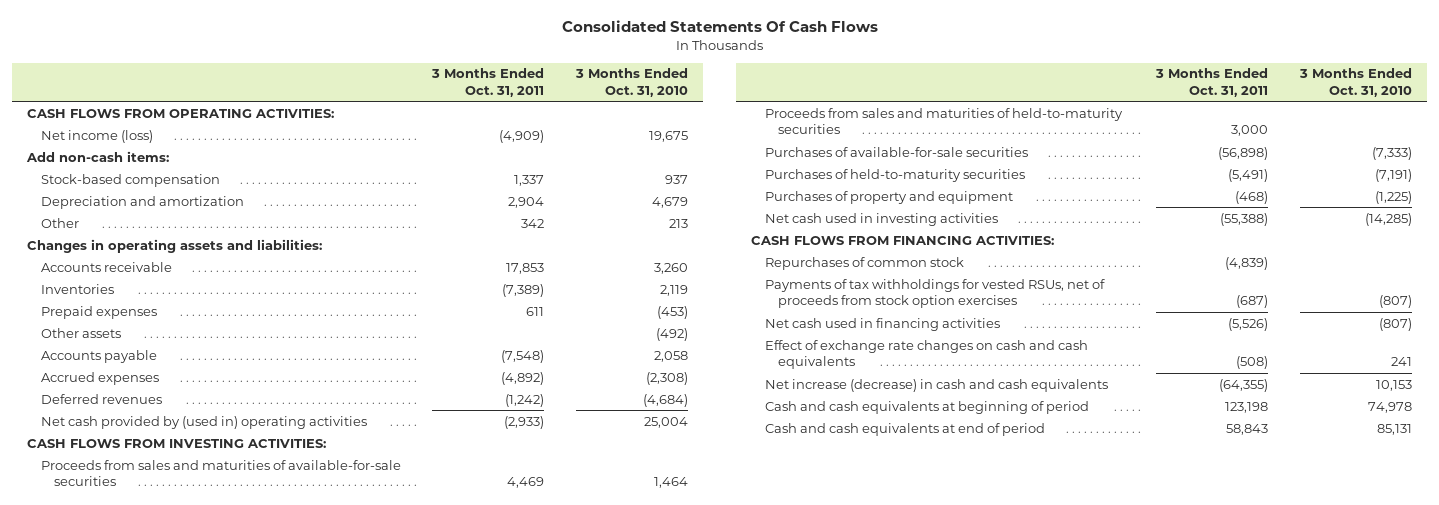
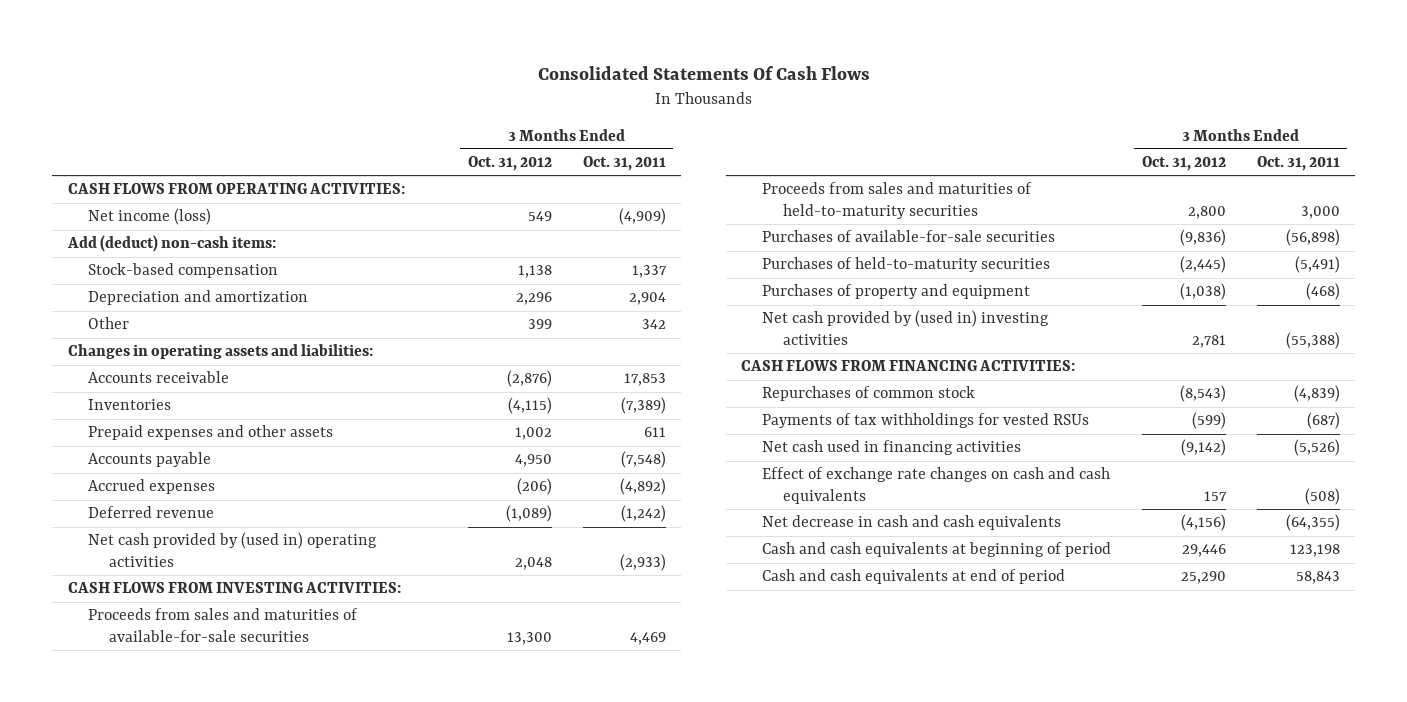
[574,68,688,97] 3 Months Ended Oct. 31, 2010 -> none
none -> [468,156,553,172] Oct. 31, 2012
[26,150,170,162] Add non-cash items: -> [66,235,276,253] Add (deduct) non-cash items:
[40,327,121,338] Other assets -> none
[40,305,157,319] Prepaid expenses -> [88,425,334,441] Prepaid expenses and other assets
[40,393,162,404] Deferred revenues -> [88,506,215,519] Deferred revenue
[764,212,998,226] Net cash used in investing activities -> [762,310,1050,346] Net cash provided by (used in) investing activities
[764,278,1105,309] Payments of tax withholdings for vested RSUs, net of proceeds from stock option exercises -> [762,413,1090,429] Payments of tax withholdings for vested RSUs
[764,378,1108,392] Net increase (decrease) in cash and cash equivalents -> [762,515,1062,531] Net decrease in cash and cash equivalents

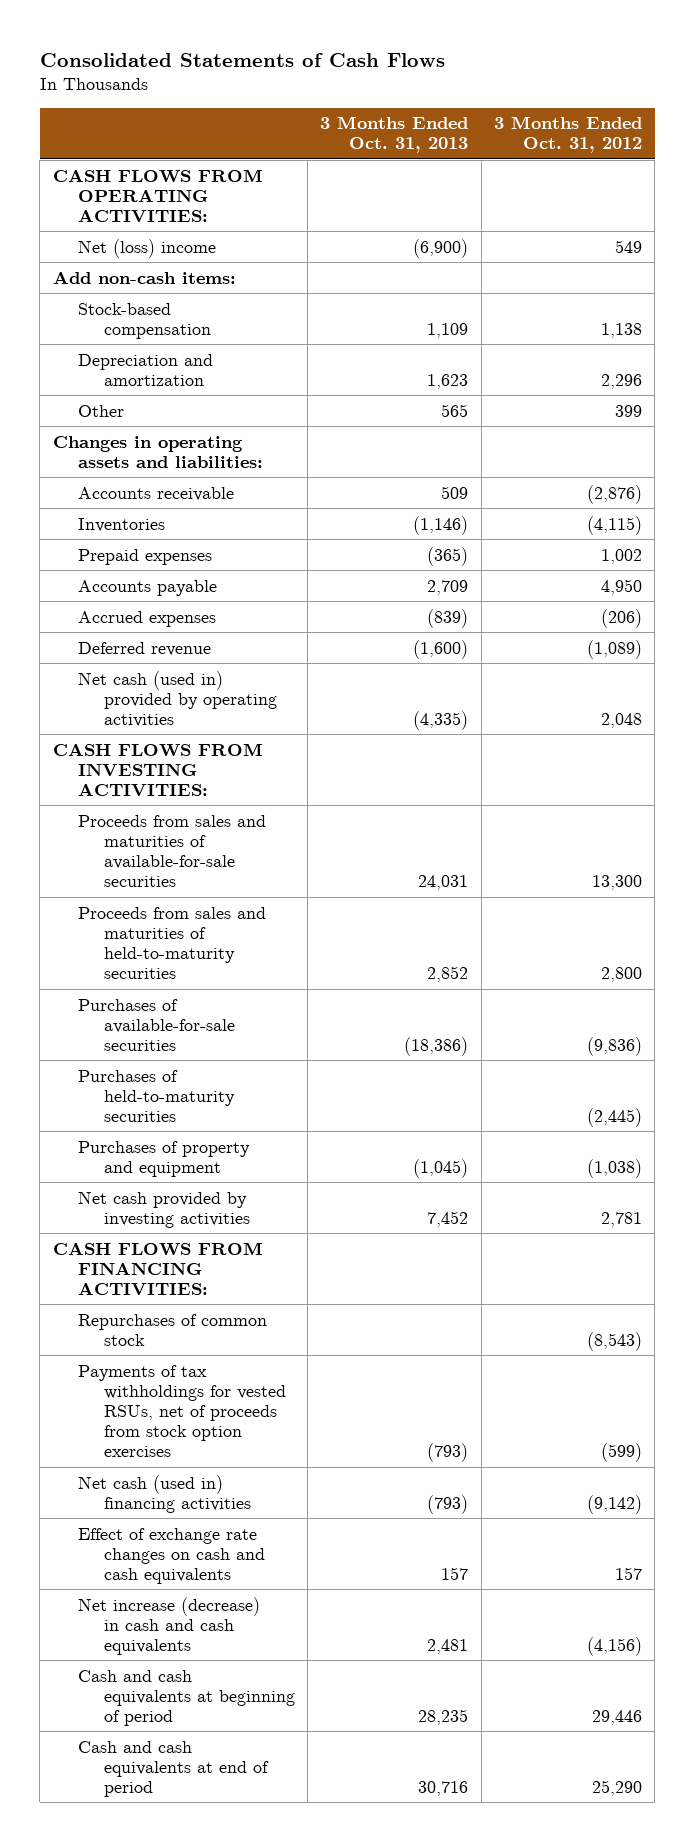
[537,66,870,81] Consolidated Statements Of Cash Flows -> [39,52,445,67] Consolidated Statements of Cash Flows
[582,156,666,172] Oct. 31, 2011 -> none
none -> [320,116,469,154] 3 Months Ended Oct. 31, 2013
[88,208,212,226] Net income (loss) -> [78,238,217,258] Net (loss) income
[66,235,276,253] Add (deduct) non-cash items: -> [52,270,236,284] Add non-cash items:
[88,425,334,441] Prepaid expenses and other assets -> none
none -> [78,548,213,565] Prepaid expenses
[88,532,378,568] Net cash provided by (used in) operating activities -> [78,670,277,727] Net cash (used in) provided by operating activities
[762,310,1050,346] Net cash provided by (used in) investing activities -> [78,1190,250,1228] Net cash provided by investing activities
[762,413,1090,429] Payments of tax withholdings for vested RSUs -> [78,1364,286,1458] Payments of tax withholdings for vested RSUs, net of proceeds from stock option exercises
[762,440,1022,456] Net cash used in financing activities -> [78,1474,251,1513] Net cash (used in) financing activities
[762,515,1062,531] Net decrease in cash and cash equivalents -> [78,1596,261,1655] Net increase (decrease) in cash and cash equivalents

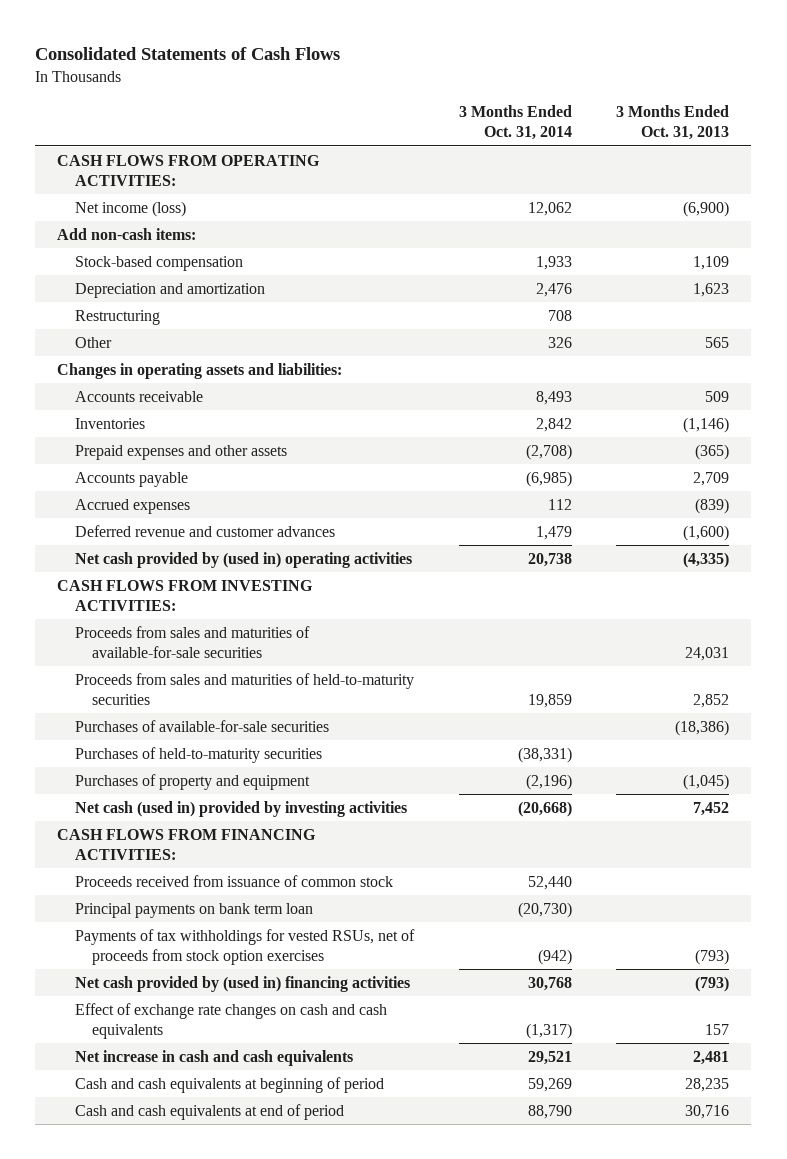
[493,116,642,154] 3 Months Ended Oct. 31, 2012 -> none
none -> [458,105,572,141] 3 Months Ended Oct. 31, 2014
[78,238,217,258] Net (loss) income -> [74,200,186,217] Net income (loss)
none -> [74,309,160,325] Restructuring
[78,548,213,565] Prepaid expenses -> [74,444,287,460] Prepaid expenses and other assets
[78,641,212,656] Deferred revenue -> [74,524,335,537] Deferred revenue and customer advances
[78,670,277,727] Net cash (used in) provided by operating activities -> [74,551,412,568] Net cash provided by (used in) operating activities
[78,1190,250,1228] Net cash provided by investing activities -> [74,800,407,817] Net cash (used in) provided by investing activities
[78,1313,268,1346] Repurchases of common stock -> none
none -> [74,874,393,887] Proceeds received from issuance of common stock
none -> [74,902,313,918] Principal payments on bank term loan
[78,1474,251,1513] Net cash (used in) financing activities -> [74,975,410,992] Net cash provided by (used in) financing activities
[78,1596,261,1655] Net increase (decrease) in cash and cash equivalents -> [74,1049,353,1066] Net increase in cash and cash equivalents

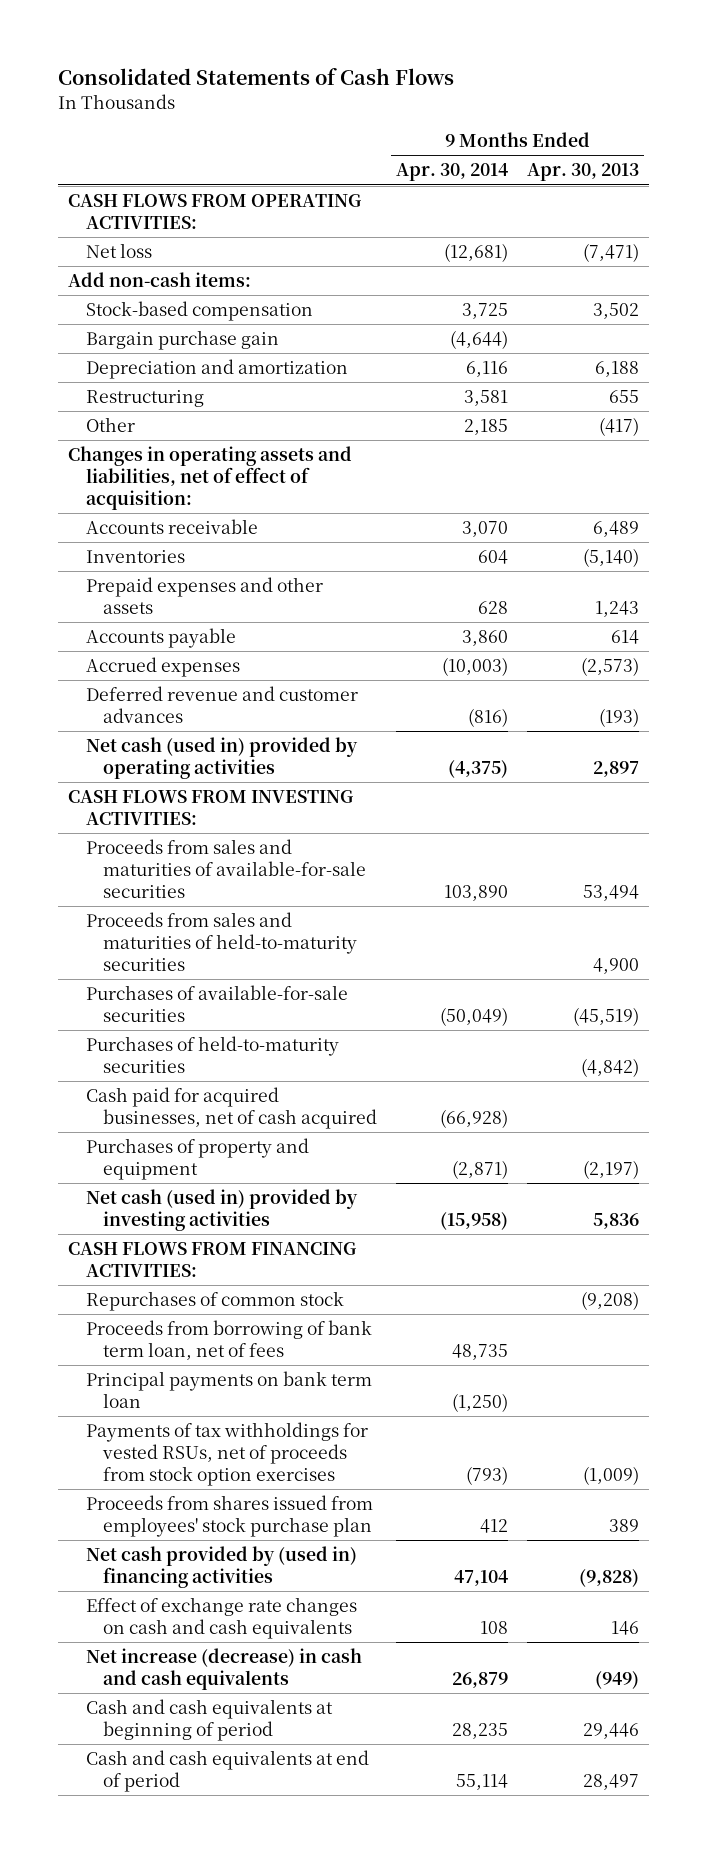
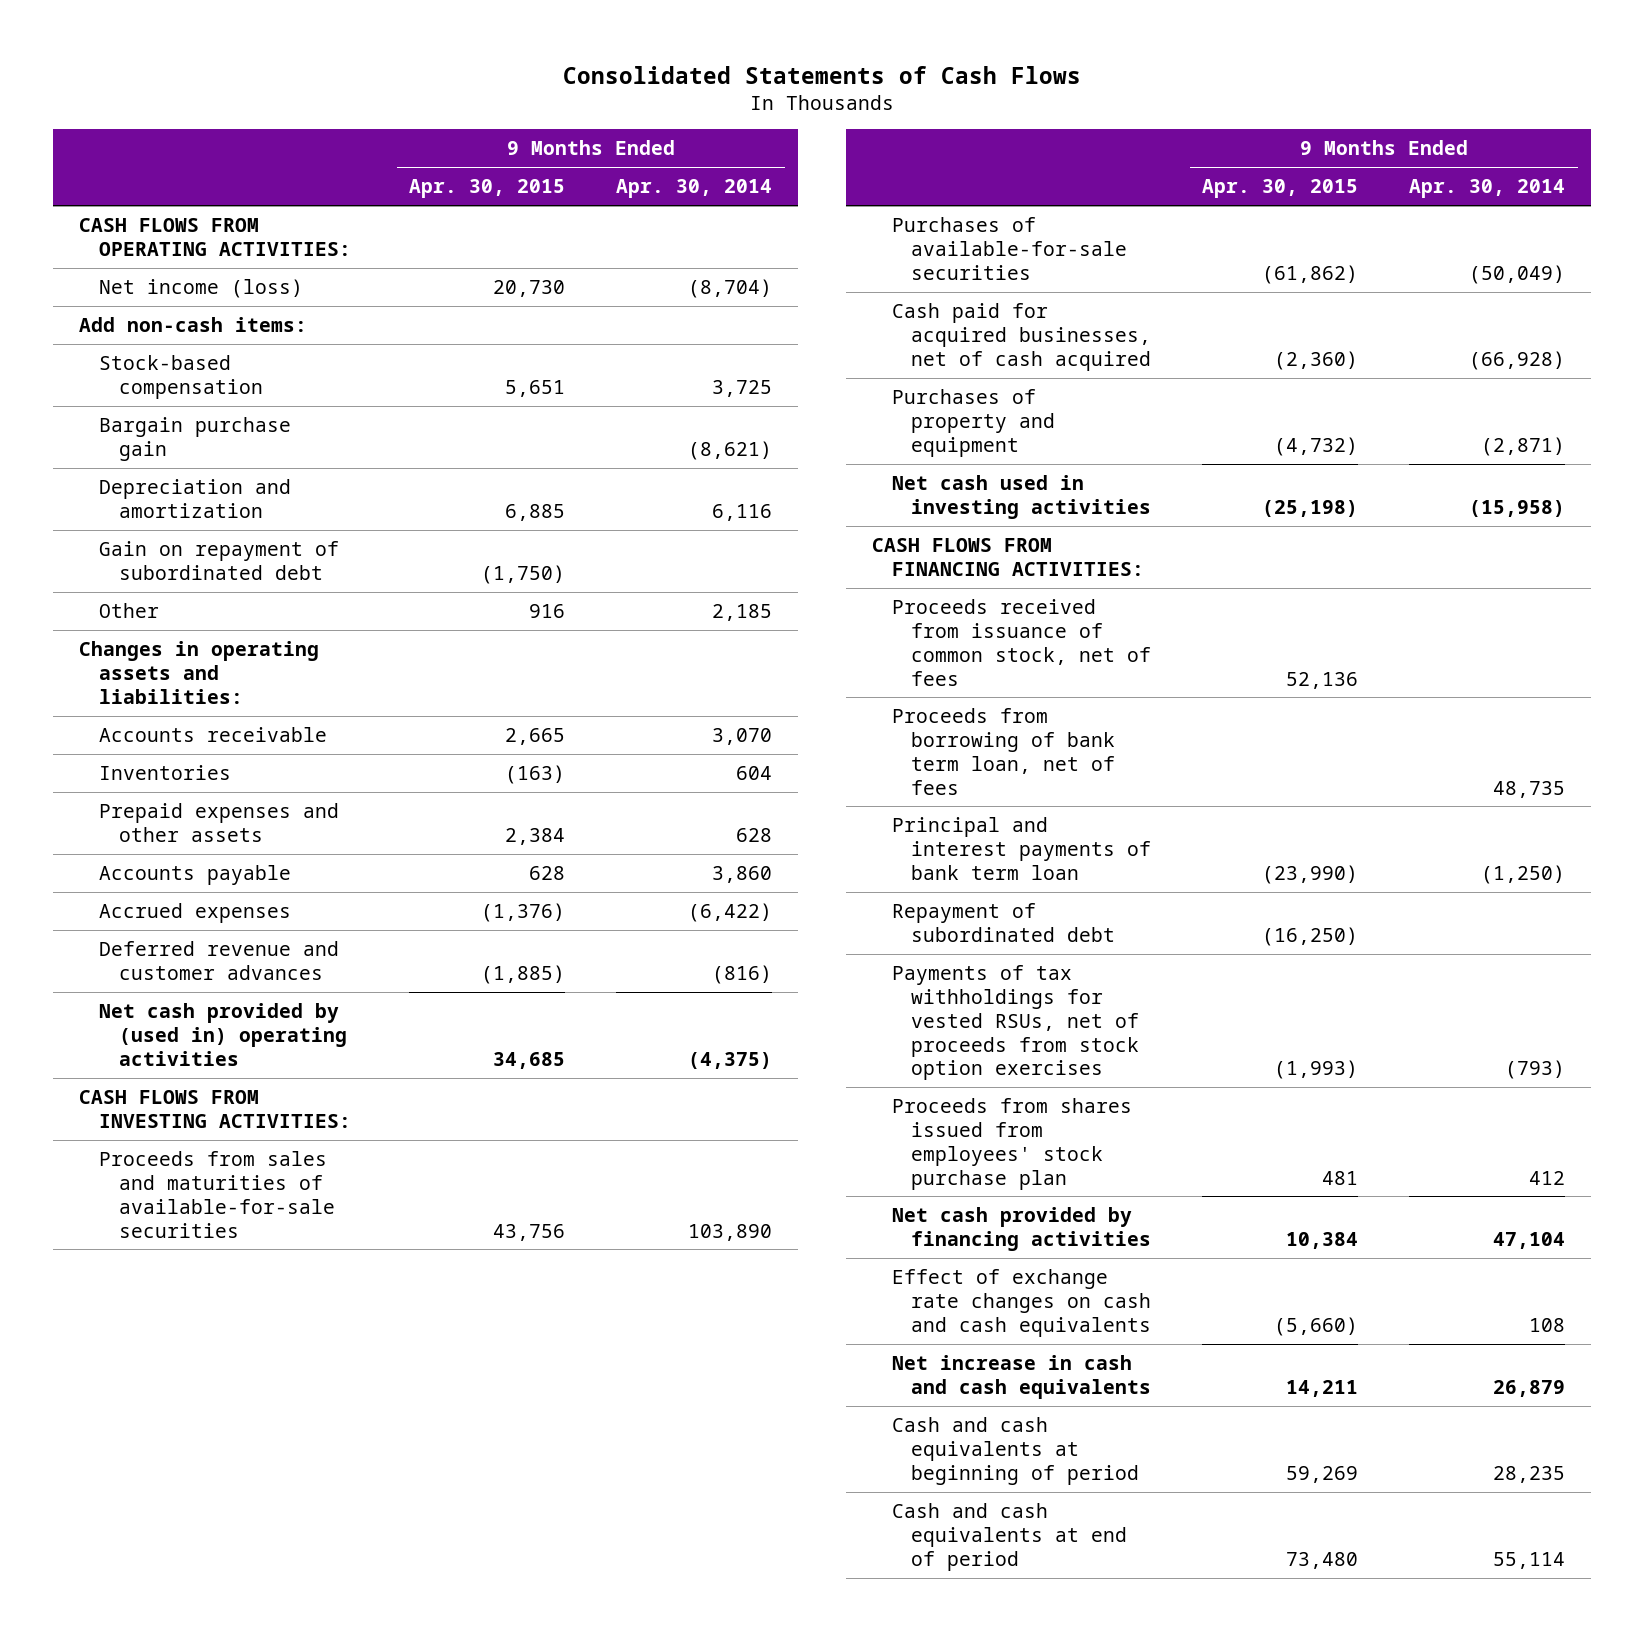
[527,163,640,182] Apr. 30, 2013 -> none
none -> [409,179,566,199] Apr. 30, 2015
[85,243,152,259] Net loss -> [98,278,303,298] Net income (loss)
[444,243,509,263] (12,681) -> [688,278,773,298] (8,704)
[450,330,509,350] (4,644) -> [688,440,773,460] (8,621)
[85,390,204,408] Restructuring -> none
none -> [98,540,339,580] Gain on repayment of subordinated debt
[67,446,352,510] Changes in operating assets and liabilities, net of effect of acquisition: -> [78,640,319,704] Changes in operating assets and liabilities:
[442,657,509,677] (10,003) -> [688,902,773,922] (6,422)
[85,737,358,779] Net cash (used in) provided by operating activities -> [98,1002,347,1066] Net cash provided by (used in) operating activities
[85,912,358,971] Proceeds from sales and maturities of held-to-maturity securities -> none
[85,1036,339,1073] Purchases of held-to-maturity securities -> none
[85,1189,358,1231] Net cash (used in) provided by investing activities -> [891,474,1152,519] Net cash used in investing activities
[85,1291,344,1312] Repurchases of common stock -> none
none -> [891,598,1152,686] Proceeds received from issuance of common stock, net of fees
[85,1371,372,1408] Principal payments on bank term loan -> [891,816,1152,880] Principal and interest payments of bank term loan
none -> [891,902,1116,942] Repayment of subordinated debt
[85,1546,357,1588] Net cash provided by (used in) financing activities -> [891,1206,1152,1251] Net cash provided by financing activities
[85,1648,362,1690] Net increase (decrease) in cash and cash equivalents -> [891,1354,1152,1399] Net increase in cash and cash equivalents

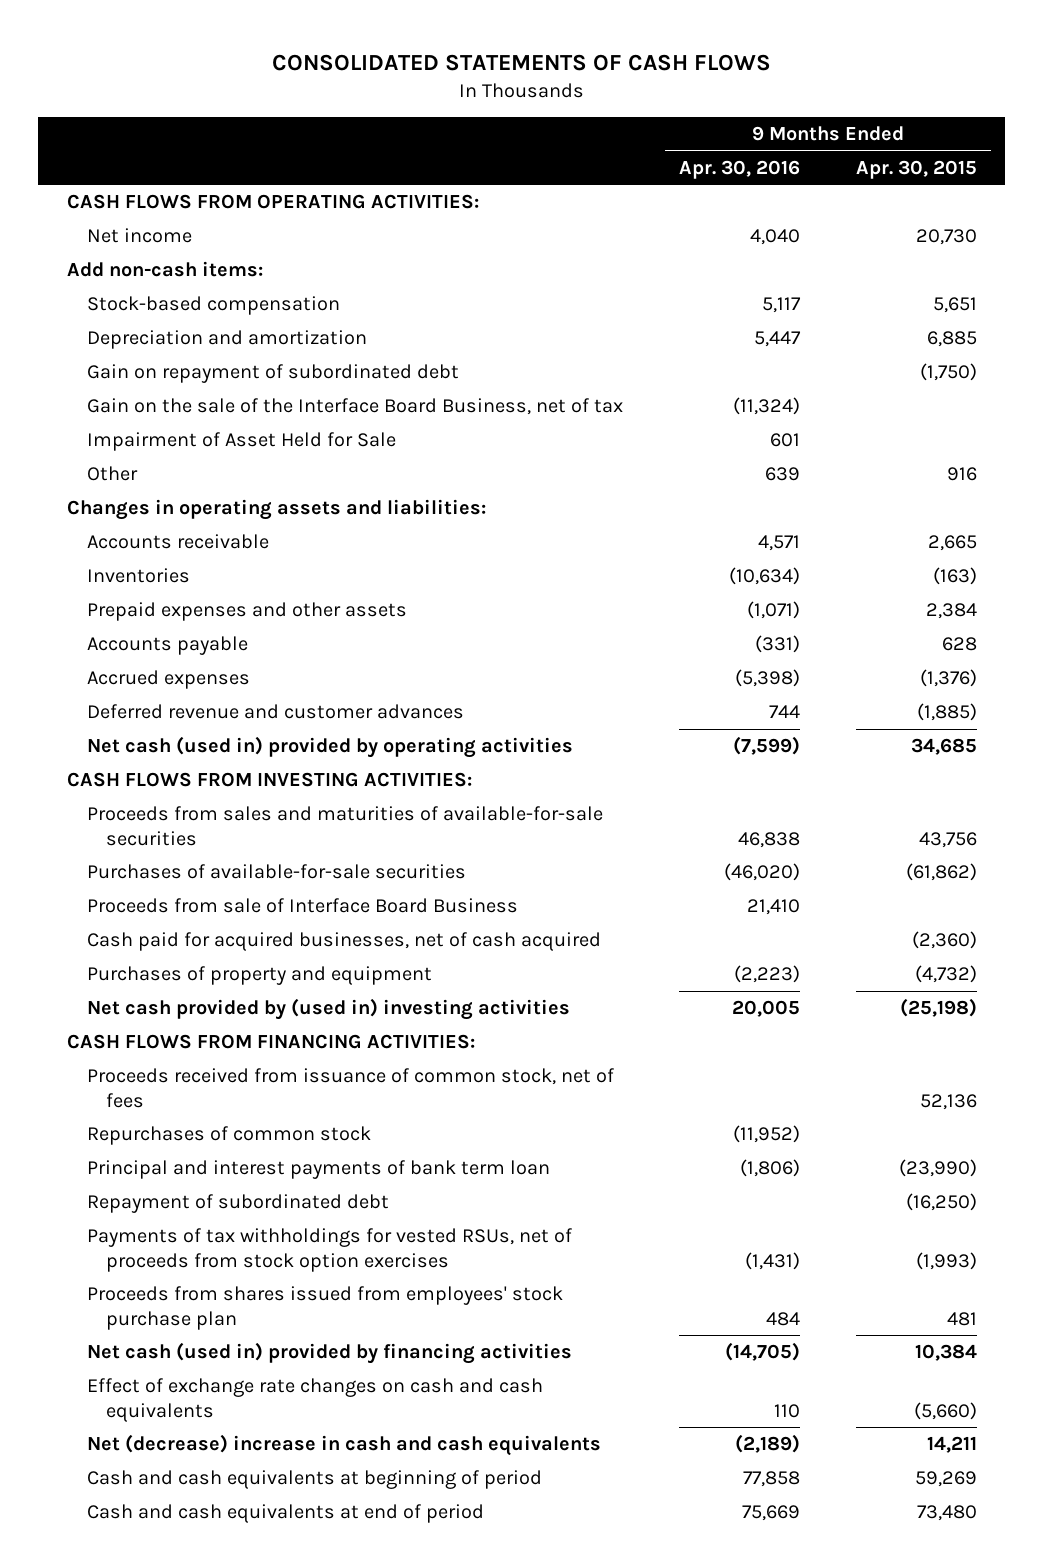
[563,65,1082,84] Consolidated Statements of Cash Flows -> [271,53,771,71] CONSOLIDATED STATEMENTS OF CASH FLOWS
[616,179,773,199] Apr. 30, 2014 -> none
none -> [678,159,800,179] Apr. 30, 2016
[98,278,303,298] Net income (loss) -> [86,228,192,244] Net income
[98,416,291,461] Bargain purchase gain -> none
none -> [86,398,623,416] Gain on the sale of the Interface Board Business, net of tax
none -> [86,432,396,452] Impairment of Asset Held for Sale
[98,1002,347,1066] Net cash provided by (used in) operating activities -> [86,736,573,759] Net cash (used in) provided by operating activities
none -> [86,898,518,914] Proceeds from sale of Interface Board Business
[891,474,1152,519] Net cash used in investing activities -> [86,998,570,1021] Net cash provided by (used in) investing activities
[891,707,1116,795] Proceeds from borrowing of bank term loan, net of fees -> none
none -> [86,1126,371,1146] Repurchases of common stock
[891,1206,1152,1251] Net cash provided by financing activities -> [86,1342,572,1365] Net cash (used in) provided by financing activities
[891,1354,1152,1399] Net increase in cash and cash equivalents -> [86,1434,601,1457] Net (decrease) increase in cash and cash equivalents

